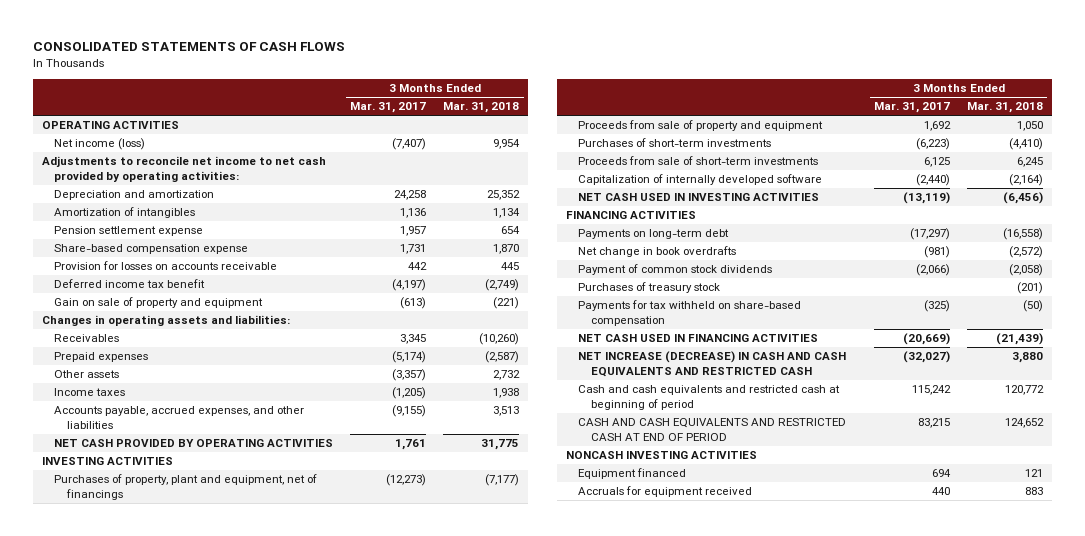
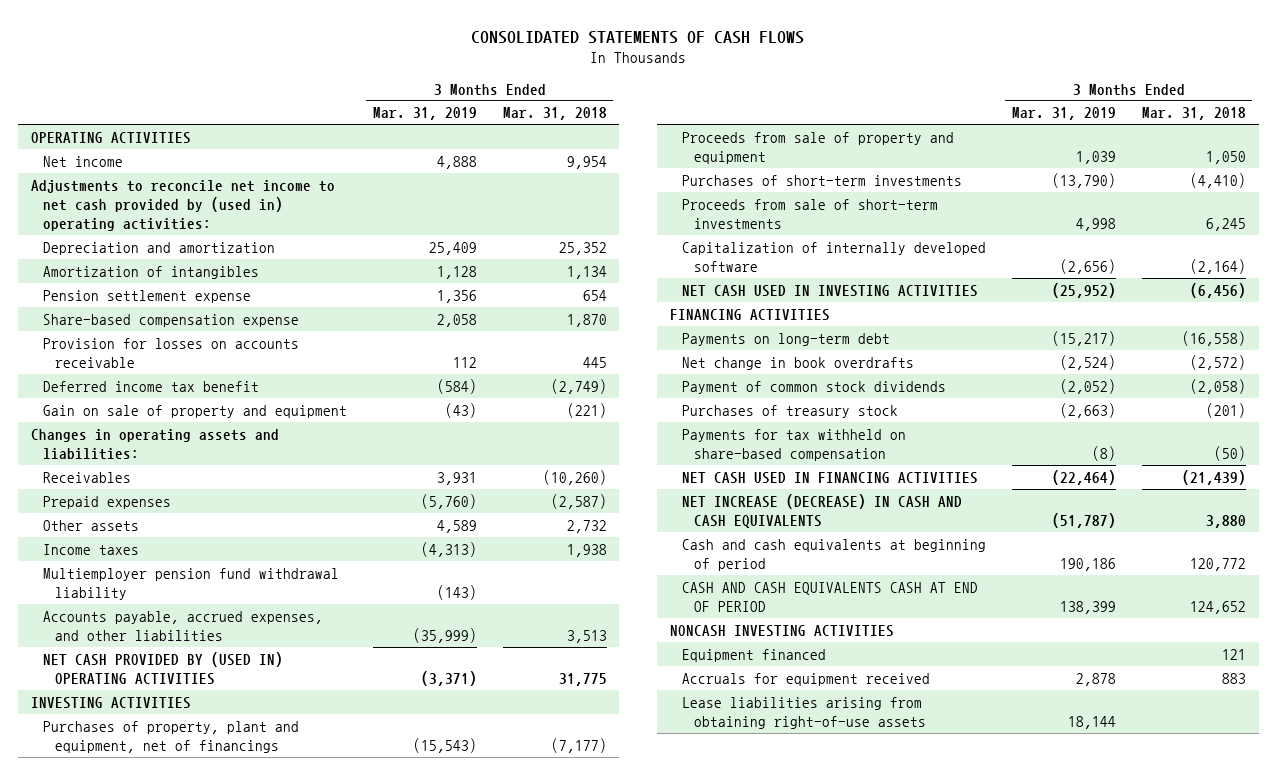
[350,102,427,114] Mar. 31, 2017 -> none
none -> [372,107,477,121] Mar. 31, 2019
[54,138,146,151] Net income (loss) -> [42,155,123,167] Net income
[41,156,326,182] Adjustments to reconcile net income to net cash provided by operating activities: -> [30,179,335,232] Adjustments to reconcile net income to net cash provided by (used in) operating activities:
none -> [42,567,339,600] Multiemployer pension fund withdrawal liability
[54,439,334,448] NET CASH PROVIDED BY OPERATING ACTIVITIES -> [42,651,283,685] NET CASH PROVIDED BY (USED IN) OPERATING ACTIVITIES
[578,351,847,377] NET INCREASE (DECREASE) IN CASH AND CASH EQUIVALENTS AND RESTRICTED CASH -> [682,493,963,528] NET INCREASE (DECREASE) IN CASH AND CASH EQUIVALENTS
[578,385,841,410] Cash and cash equivalents and restricted cash at beginning of period -> [682,538,987,571] Cash and cash equivalents at beginning of period
[578,418,847,441] CASH AND CASH EQUIVALENTS AND RESTRICTED CASH AT END OF PERIOD -> [682,581,979,612] CASH AND CASH EQUIVALENTS CASH AT END OF PERIOD
none -> [682,696,927,729] Lease liabilities arising from obtaining right-of-use assets

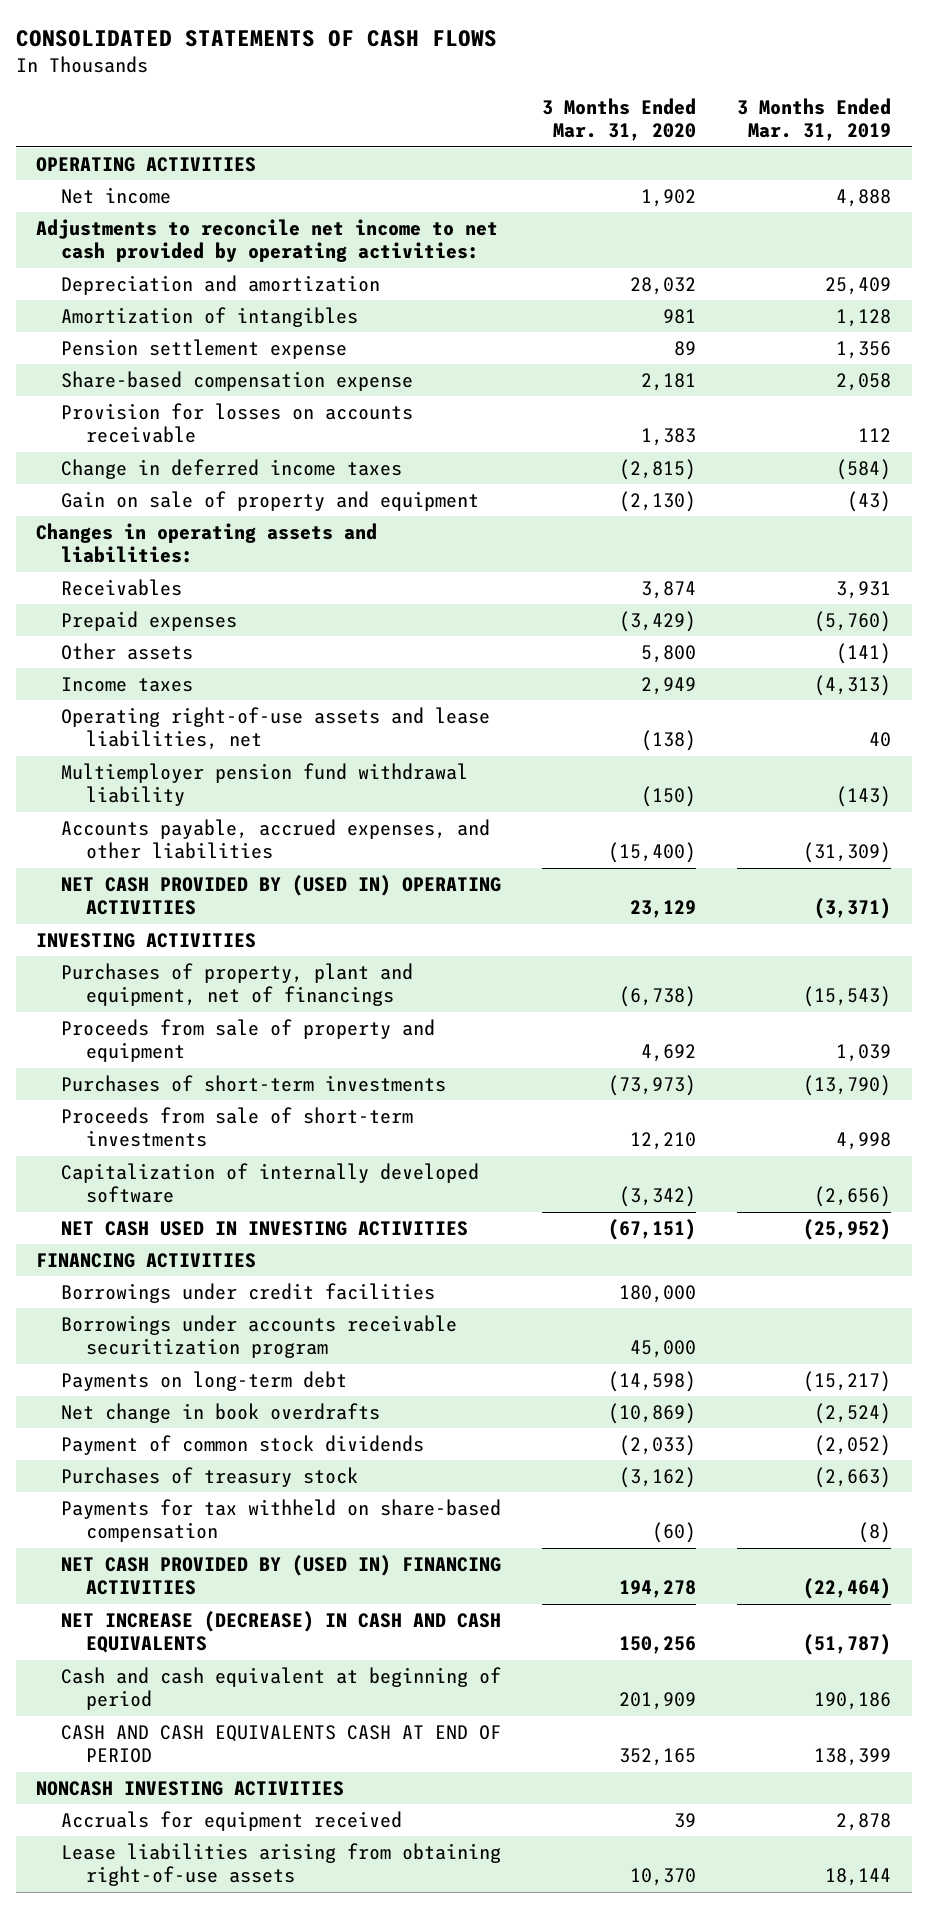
[502,107,607,121] Mar. 31, 2018 -> none
none -> [542,98,697,142] 3 Months Ended Mar. 31, 2020
[30,179,335,232] Adjustments to reconcile net income to net cash provided by (used in) operating activities: -> [36,219,499,263] Adjustments to reconcile net income to net cash provided by operating activities:
[42,380,259,392] Deferred income tax benefit -> [60,459,402,480] Change in deferred income taxes
[436,519,477,533] 4,589 -> [836,643,892,665] (141)
none -> [60,707,490,751] Operating right-of-use assets and lease liabilities, net
[412,627,477,643] (35,999) -> [803,842,892,864] (31,309)
none -> [60,1283,435,1304] Borrowings under credit facilities
none -> [60,1315,457,1359] Borrowings under accounts receivable securitization program
[682,471,979,484] NET CASH USED IN FINANCING ACTIVITIES -> [60,1555,501,1596] NET CASH PROVIDED BY (USED IN) FINANCING ACTIVITIES
[682,538,987,571] Cash and cash equivalents at beginning of period -> [60,1667,501,1711] Cash and cash equivalent at beginning of period
[682,648,827,662] Equipment financed -> none

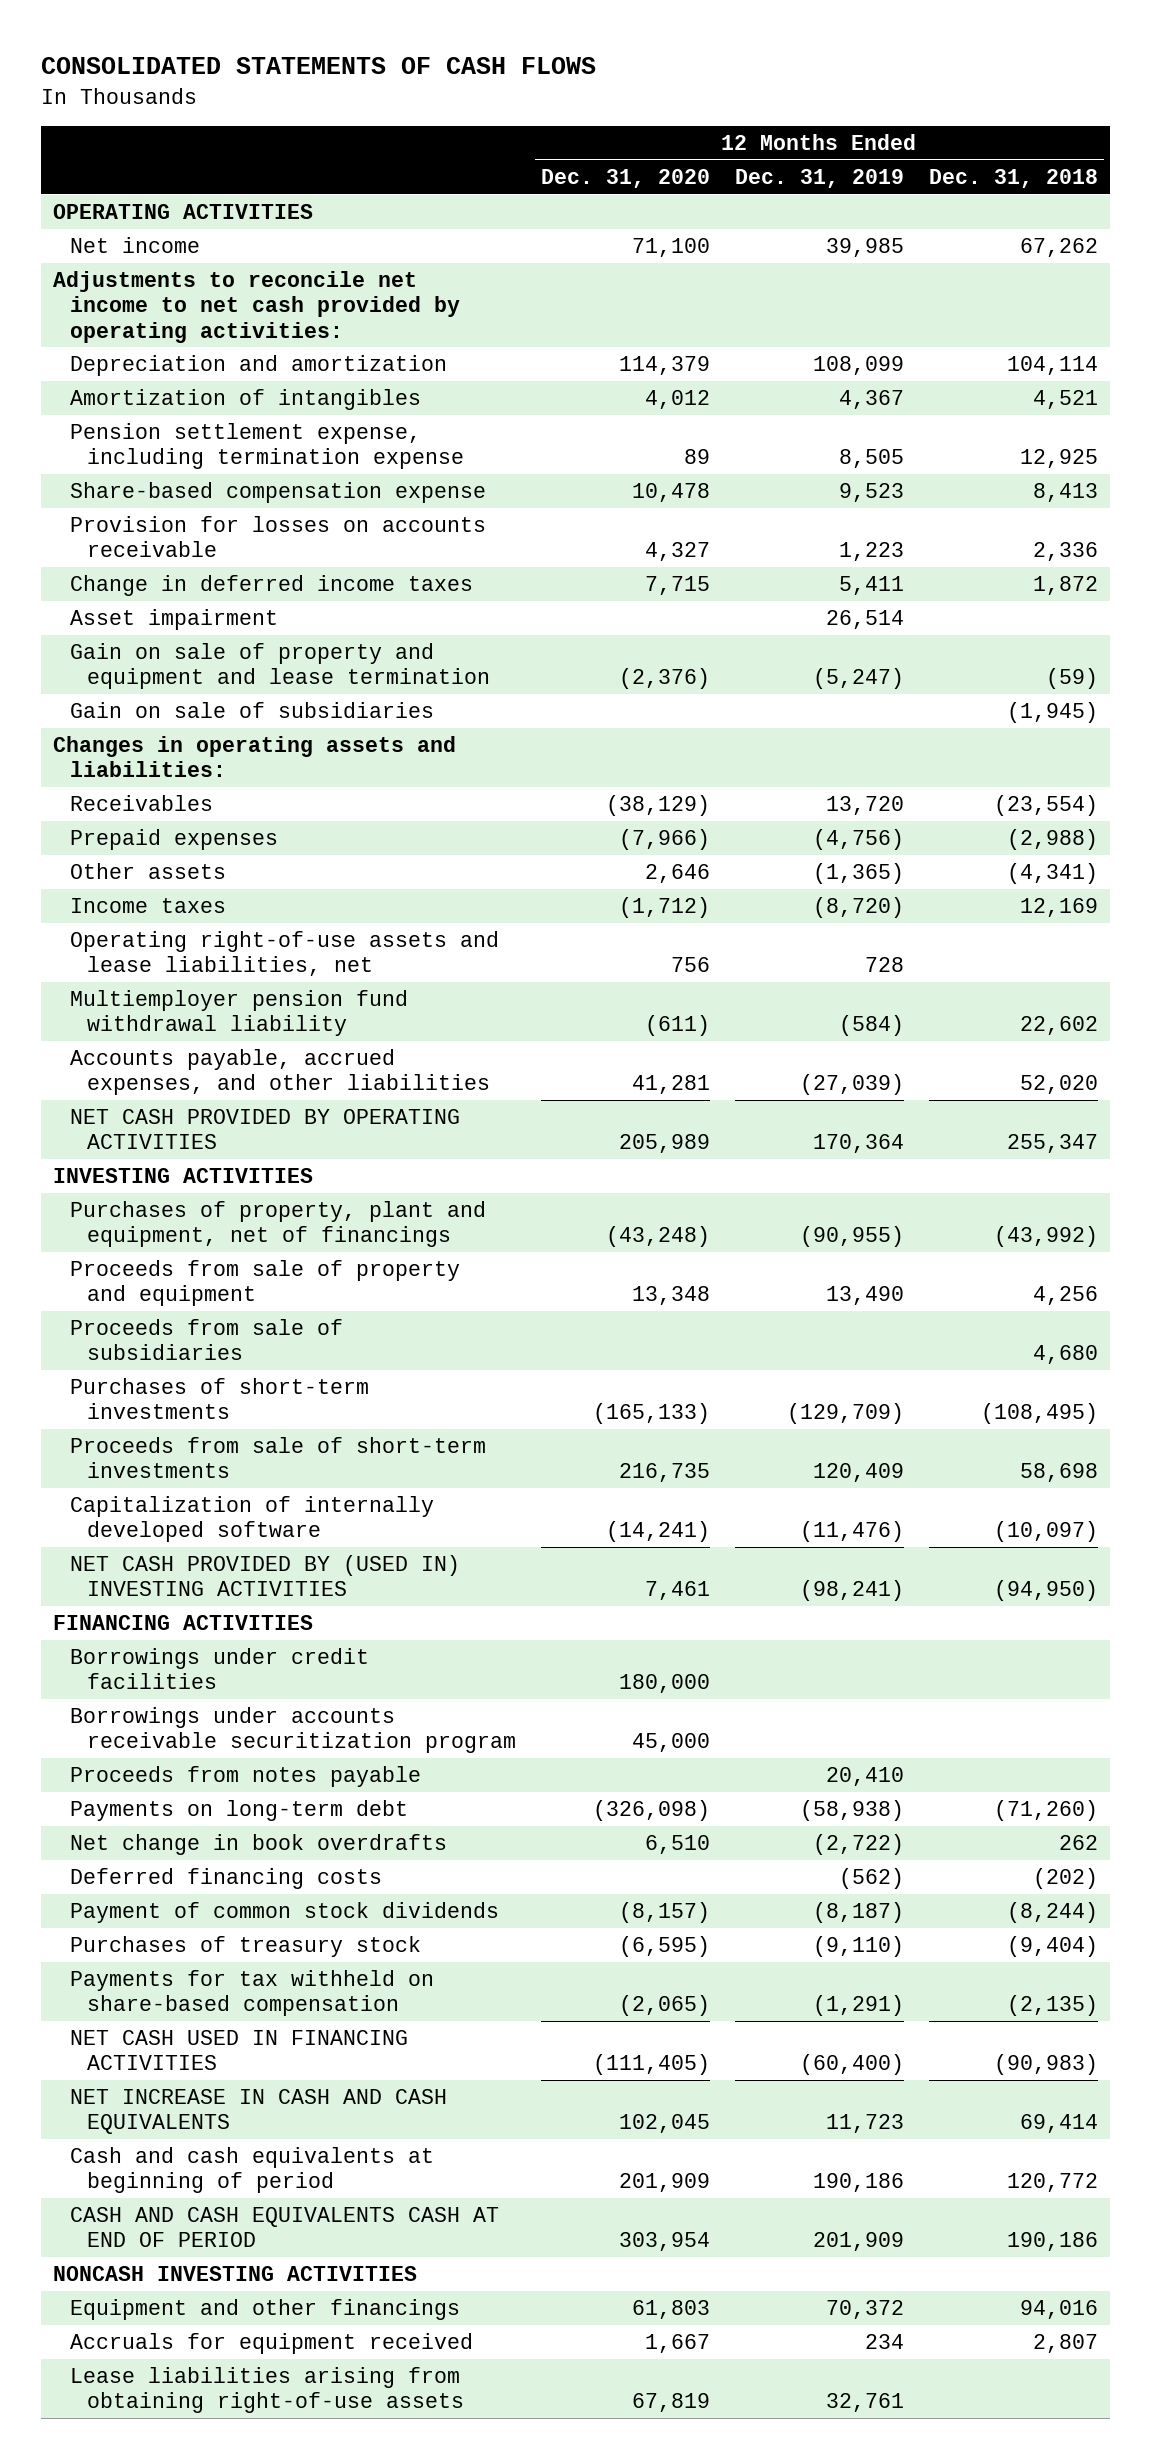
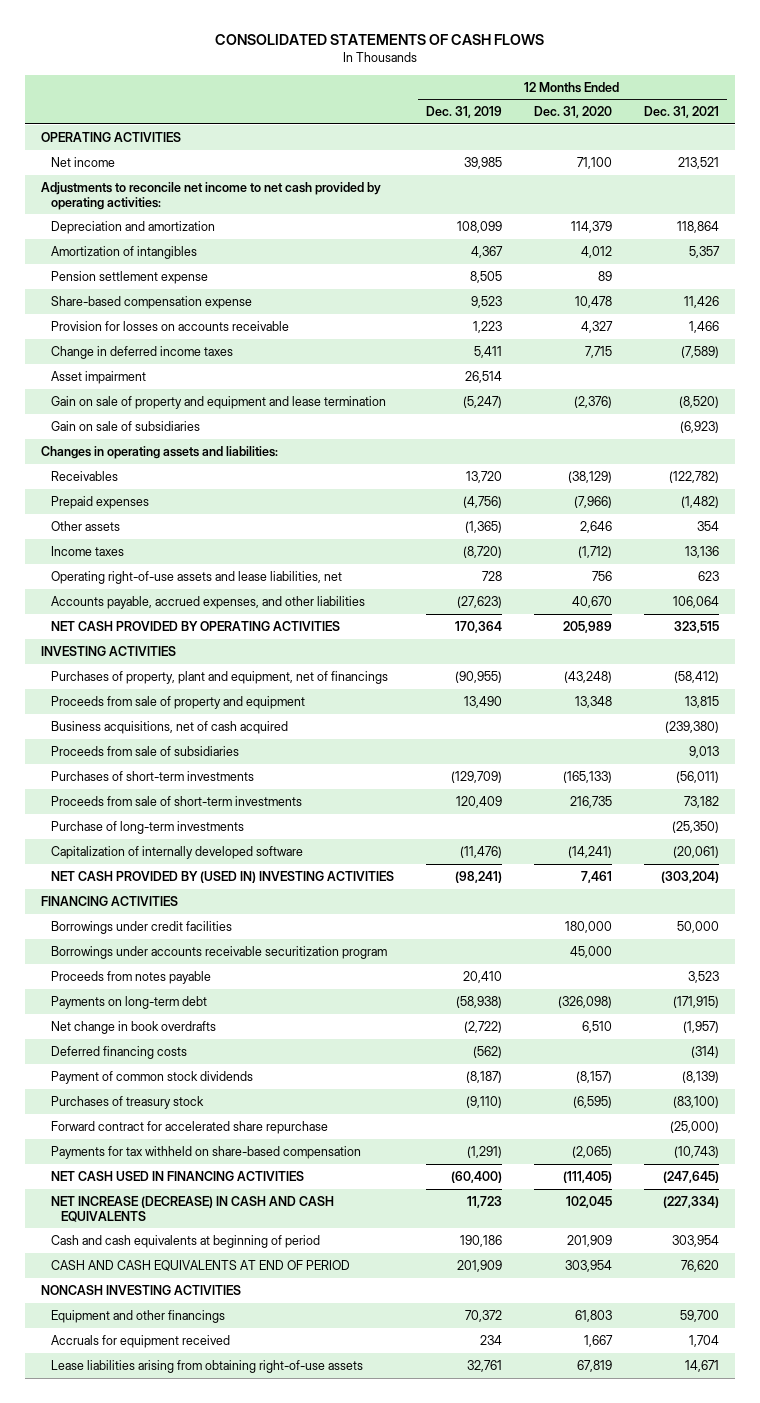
[928,168,1098,188] Dec. 31, 2018 -> none
none -> [643,106,719,119] Dec. 31, 2021
[70,423,465,470] Pension settlement expense, including termination expense -> [51,270,209,284] Pension settlement expense
[70,990,409,1037] Multiemployer pension fund withdrawal liability -> none
[632,1075,711,1095] 41,281 -> [571,595,612,608] 40,670
[799,1074,904,1096] (27,039) -> [457,595,503,608] (27,623)
none -> [51,720,289,734] Business acquisitions, net of cash acquired
none -> [51,820,245,834] Purchase of long-term investments
none -> [51,1120,329,1134] Forward contract for accelerated share repurchase
[70,2089,448,2135] NET INCREASE IN CASH AND CASH EQUIVALENTS -> [51,1195,335,1222] NET INCREASE (DECREASE) IN CASH AND CASH EQUIVALENTS
[70,2207,500,2248] CASH AND CASH EQUIVALENTS CASH AT END OF PERIOD -> [51,1259,351,1271] CASH AND CASH EQUIVALENTS AT END OF PERIOD

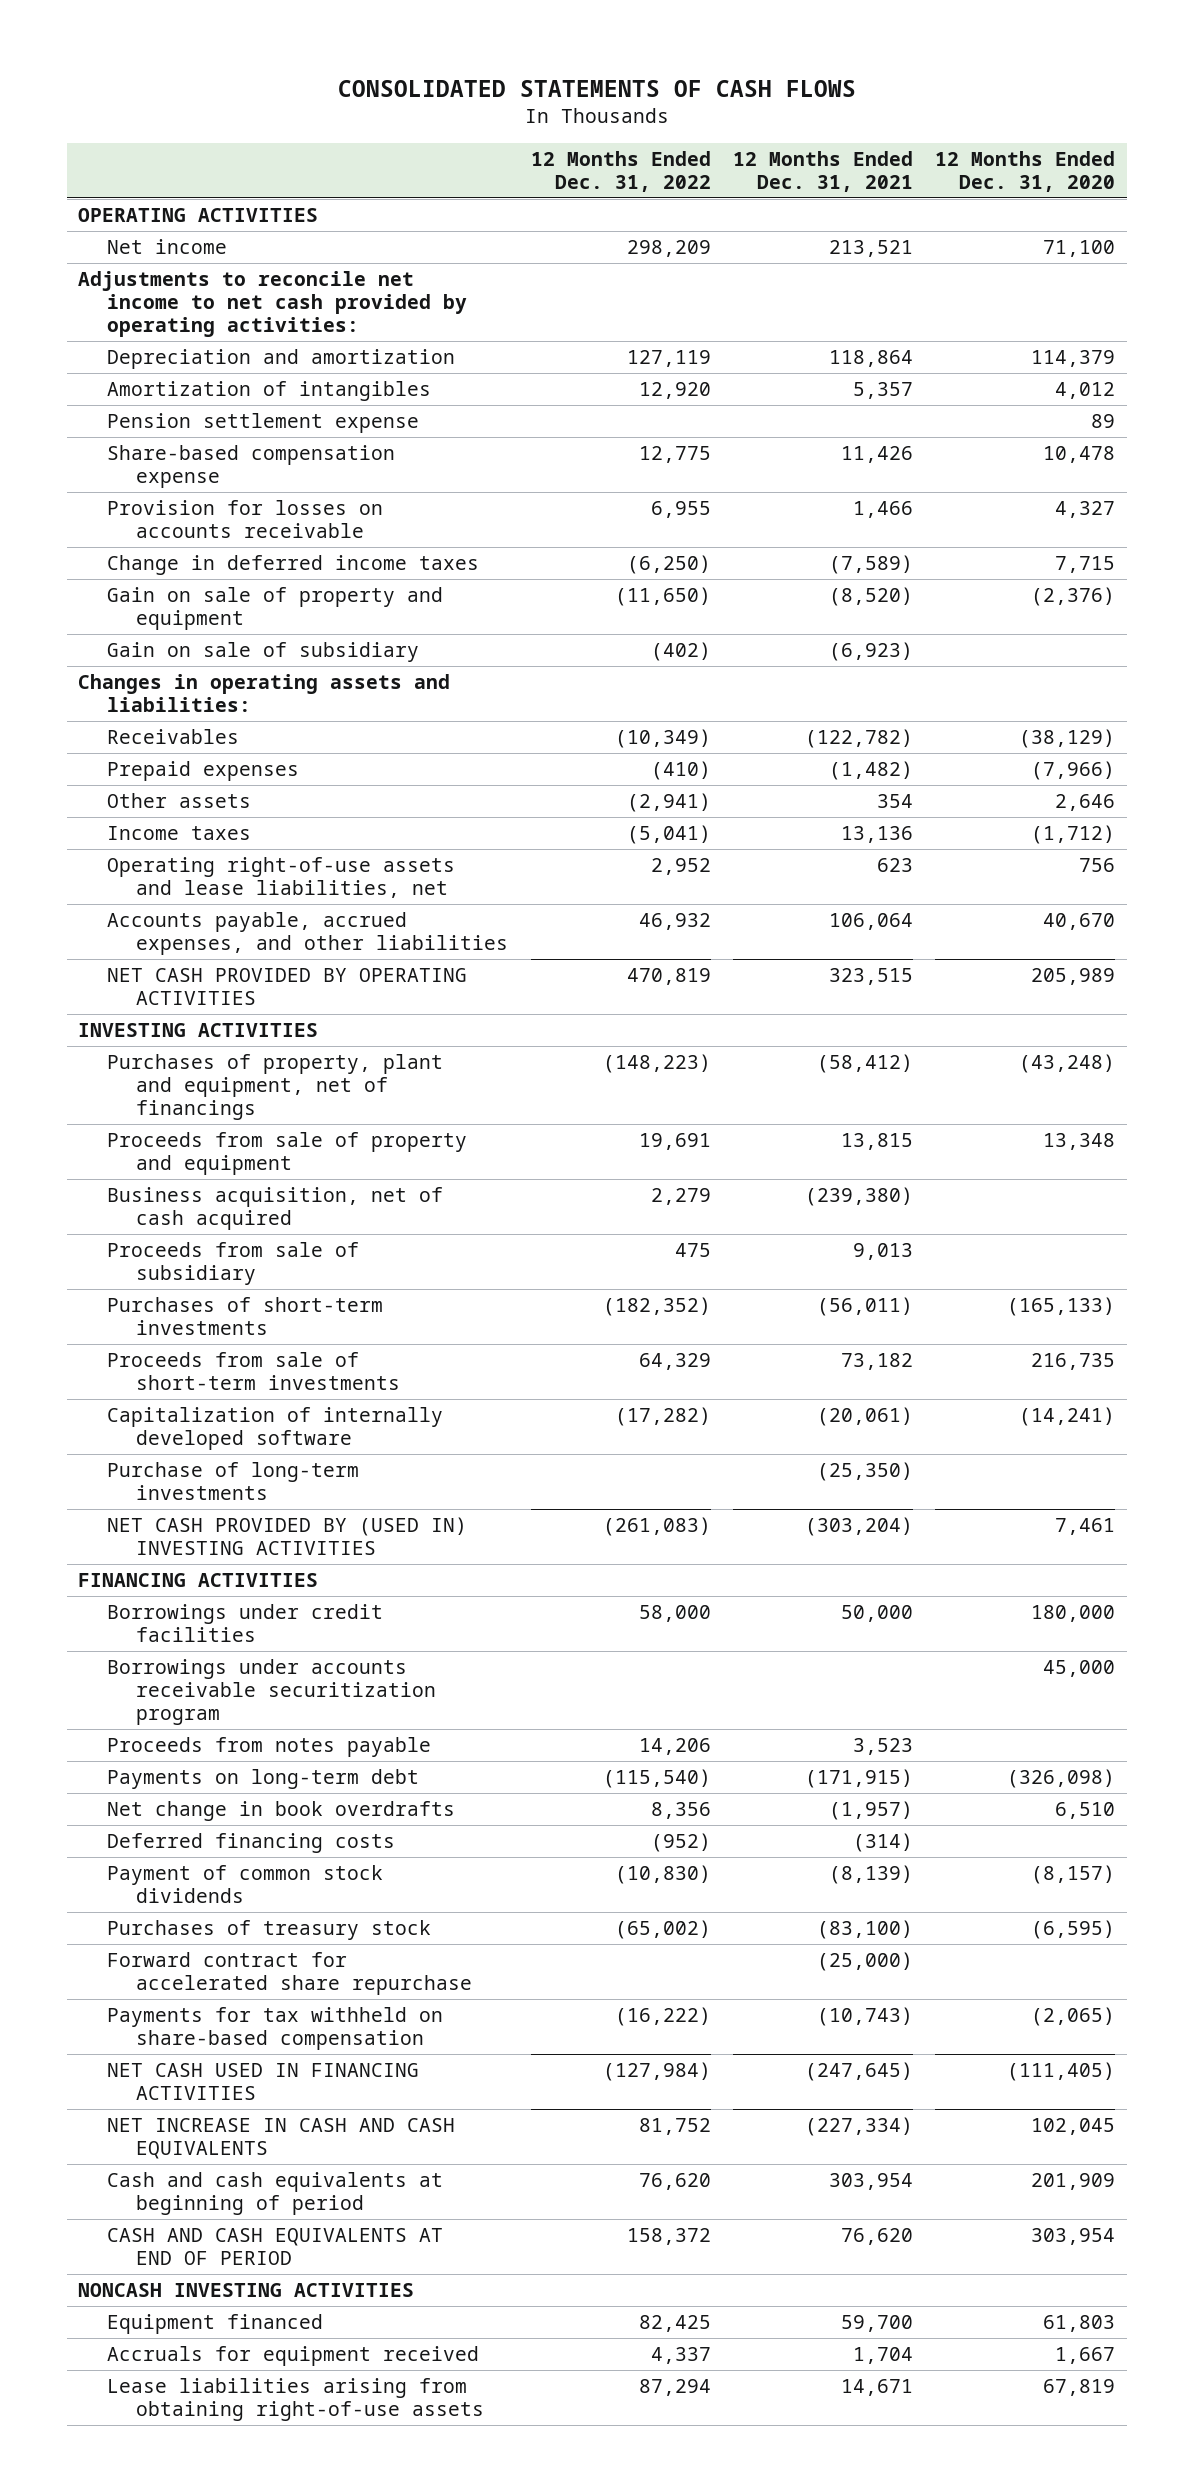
[426,106,503,119] Dec. 31, 2019 -> none
none -> [530,150,711,192] 12 Months Ended Dec. 31, 2022
[51,370,147,384] Asset impairment -> none
[51,395,387,409] Gain on sale of property and equipment and lease termination -> [107,586,444,631] Gain on sale of property and equipment
[51,420,201,431] Gain on sale of subsidiaries -> [107,641,420,662] Gain on sale of subsidiary
[51,720,289,734] Business acquisitions, net of cash acquired -> [107,1186,444,1231] Business acquisition, net of cash acquired
[51,745,240,756] Proceeds from sale of subsidiaries -> [107,1241,360,1286] Proceeds from sale of subsidiary
[51,820,245,834] Purchase of long-term investments -> [107,1461,360,1501] Purchase of long-term investments
[51,1195,335,1222] NET INCREASE (DECREASE) IN CASH AND CASH EQUIVALENTS -> [107,2117,456,2160] NET INCREASE IN CASH AND CASH EQUIVALENTS
[51,1309,226,1323] Equipment and other financings -> [107,2313,324,2334] Equipment financed

